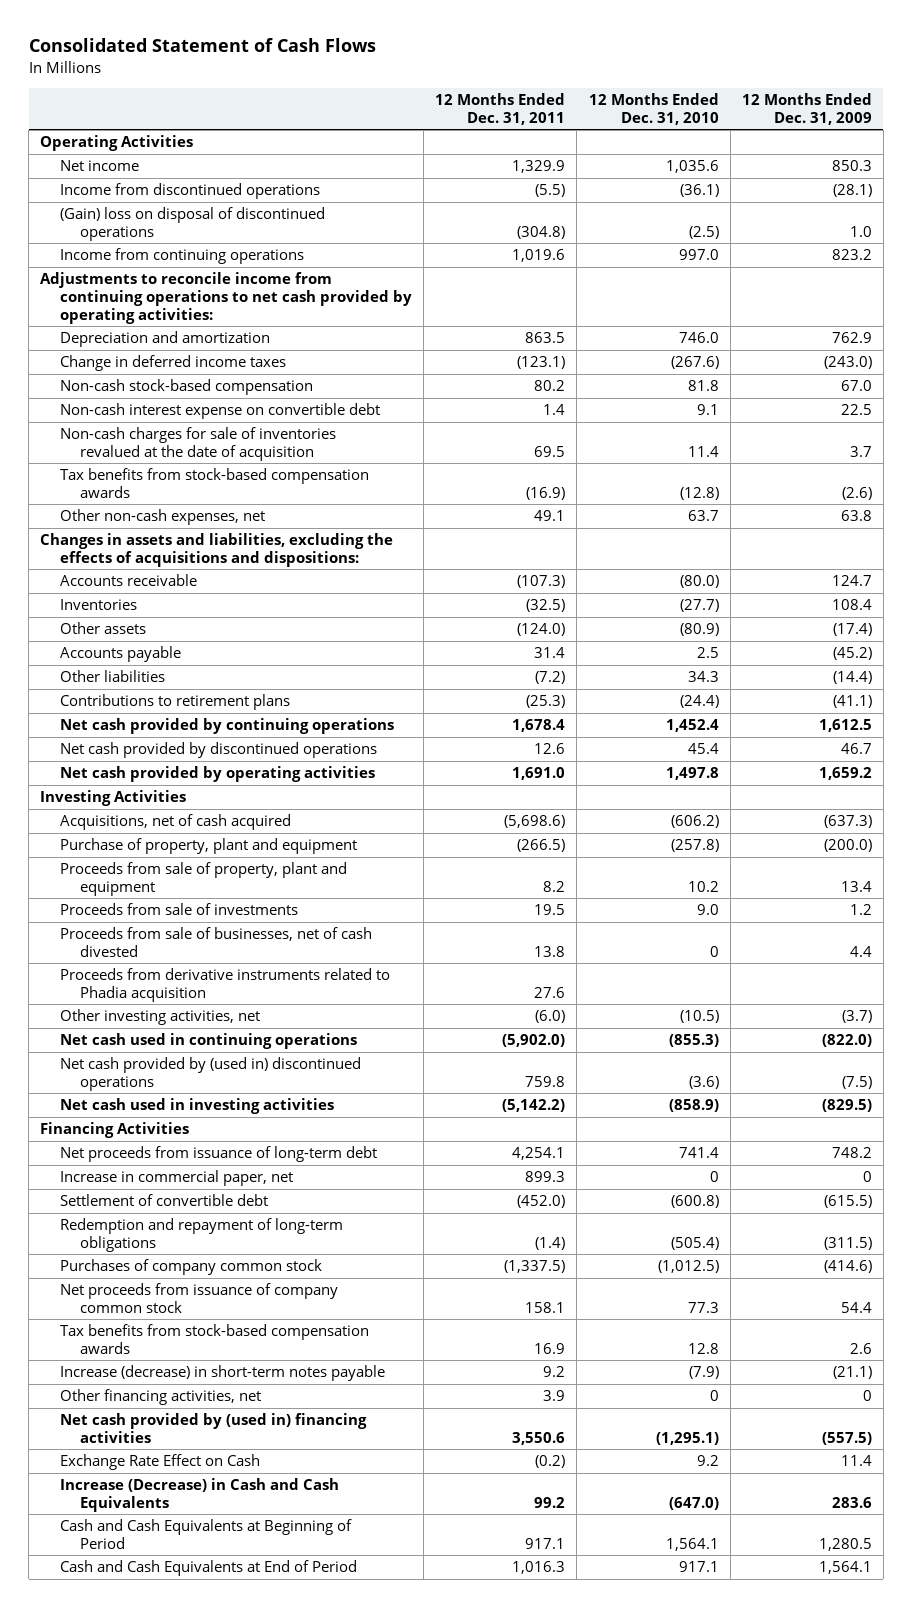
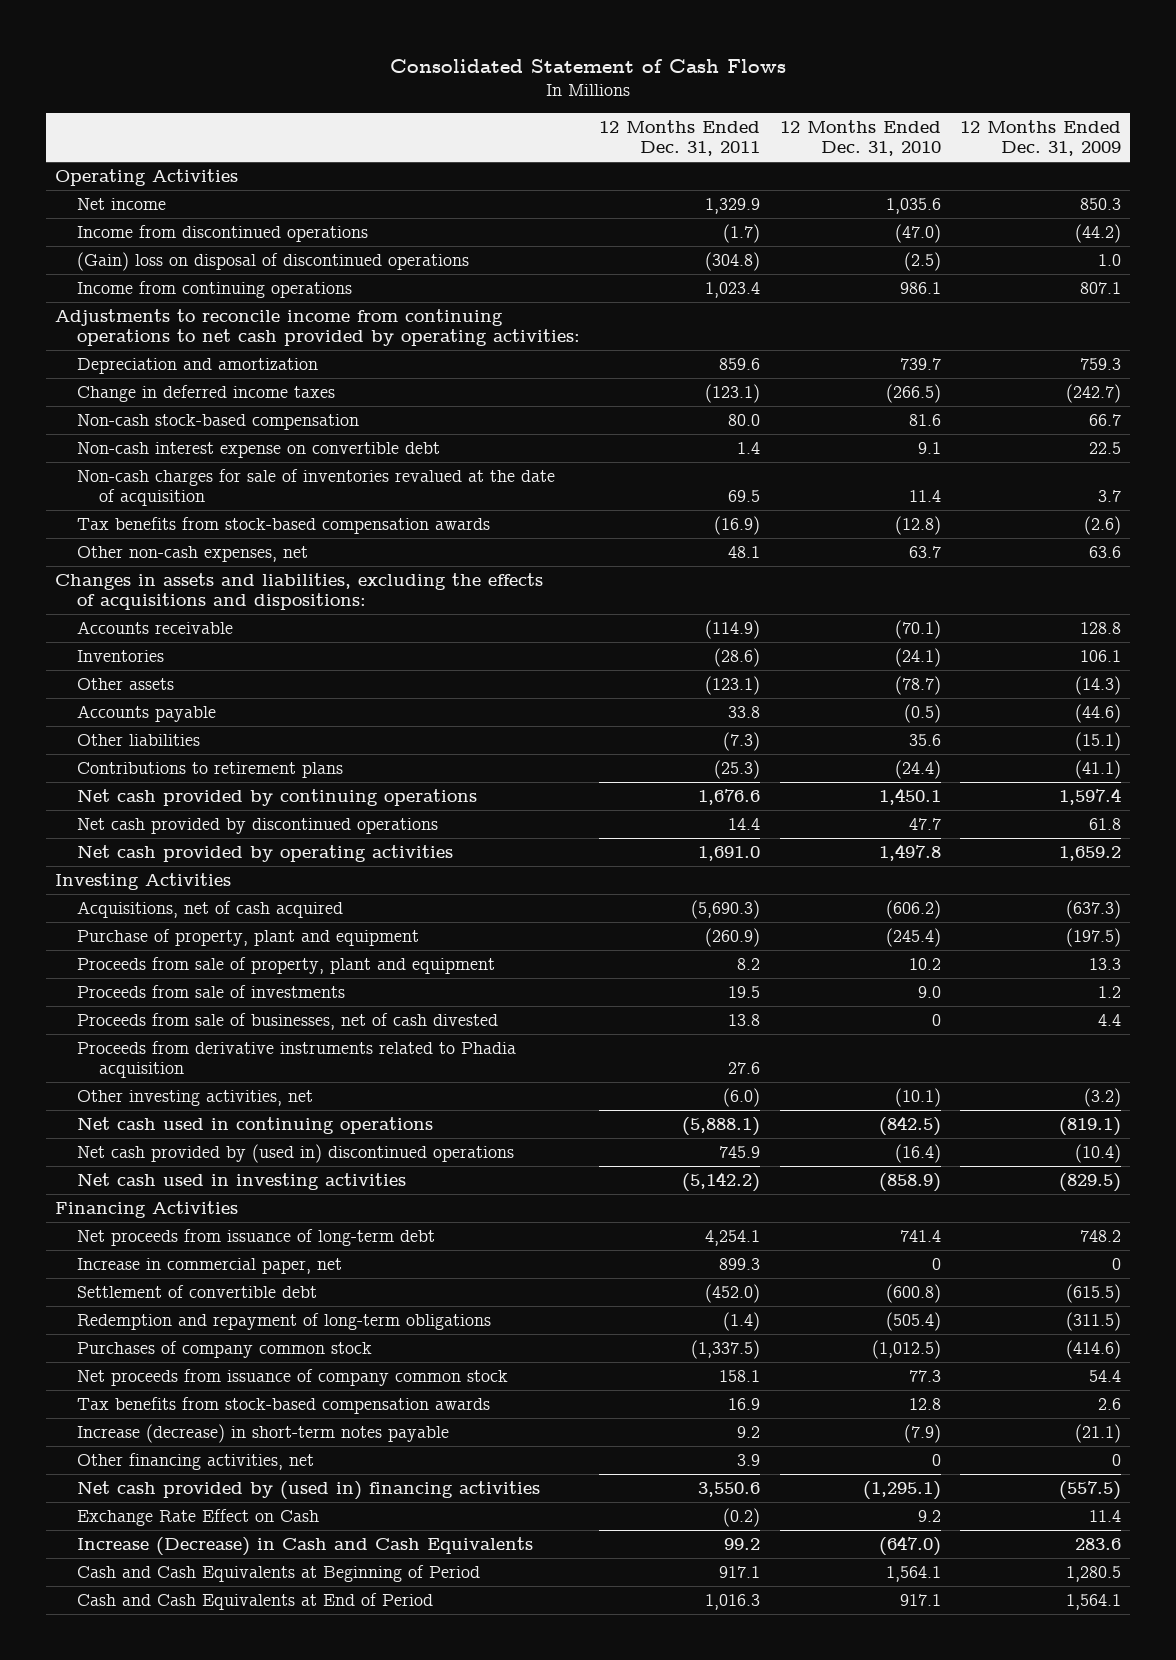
[535,184,566,198] (5.5) -> [723,223,761,243] (1.7)
[679,184,719,198] (36.1) -> [894,223,941,243] (47.0)
[832,184,872,198] (28.1) -> [1074,223,1121,243] (44.2)
[512,249,566,263] 1,019.6 -> [705,281,761,298] 1,023.4
[678,249,719,261] 997.0 -> [899,281,941,294] 986.1
[831,249,872,261] 823.2 -> [1079,281,1121,294] 807.1
[525,332,566,344] 863.5 -> [719,357,761,370] 859.6
[678,332,719,344] 746.0 -> [899,357,941,370] 739.7
[831,332,872,344] 762.9 -> [1079,357,1121,370] 759.3
[670,356,719,370] (267.6) -> [885,383,941,403] (266.5)
[823,356,872,370] (243.0) -> [1065,383,1121,403] (242.7)
[534,380,566,392] 80.2 -> [728,413,761,426] 80.0
[687,380,719,392] 81.8 -> [908,413,941,426] 81.6
[840,380,872,392] 67.0 -> [1088,413,1121,426] 66.7
[534,510,566,522] 49.1 -> [728,545,761,558] 48.1
[840,510,872,522] 63.8 -> [1088,545,1121,558] 63.6
[517,575,566,589] (107.3) -> [705,619,761,639] (114.9)
[679,575,719,589] (80.0) -> [894,619,941,639] (70.1)
[831,575,872,587] 124.7 -> [1079,621,1121,634] 128.8
[526,599,566,613] (32.5) -> [714,647,761,667] (28.6)
[679,599,719,613] (27.7) -> [894,647,941,667] (24.1)
[831,599,872,611] 108.4 -> [1079,649,1121,662] 106.1
[517,623,566,637] (124.0) -> [705,675,761,695] (123.1)
[679,623,719,637] (80.9) -> [894,675,941,695] (78.7)
[832,623,872,637] (17.4) -> [1074,675,1121,695] (14.3)
[534,647,566,659] 31.4 -> [728,705,761,718] 33.8
[696,647,719,659] 2.5 -> [903,703,941,723] (0.5)
[832,647,872,661] (45.2) -> [1074,703,1121,723] (44.6)
[535,671,566,685] (7.2) -> [723,731,761,751] (7.3)
[687,671,719,683] 34.3 -> [908,733,941,746] 35.6
[832,671,872,685] (14.4) -> [1074,731,1121,751] (15.1)
[512,719,566,733] 1,678.4 -> [698,788,761,805] 1,676.6
[665,719,719,733] 1,452.4 -> [878,787,941,805] 1,450.1
[818,719,872,733] 1,612.5 -> [1058,787,1121,805] 1,597.4
[534,743,566,755] 12.6 -> [728,817,761,830] 14.4
[687,743,719,755] 45.4 -> [908,817,941,830] 47.7
[840,743,872,755] 46.7 -> [1088,817,1121,830] 61.8
[504,815,566,829] (5,698.6) -> [691,899,761,919] (5,690.3)
[517,839,566,853] (266.5) -> [705,927,761,947] (260.9)
[670,839,719,853] (257.8) -> [885,927,941,947] (245.4)
[823,839,872,853] (200.0) -> [1065,927,1121,947] (197.5)
[840,880,872,892] 13.4 -> [1088,957,1121,970] 13.3
[679,1010,719,1024] (10.5) -> [894,1087,941,1107] (10.1)
[841,1010,872,1024] (3.7) -> [1083,1087,1121,1107] (3.2)
[502,1034,566,1048] (5,902.0) -> [682,1116,761,1136] (5,888.1)
[668,1034,719,1048] (855.3) -> [878,1115,941,1136] (842.5)
[821,1034,872,1048] (822.0) -> [1058,1116,1121,1136] (819.1)
[525,1075,566,1087] 759.8 -> [719,1145,761,1158] 745.9
[688,1075,719,1089] (3.6) -> [894,1143,941,1163] (16.4)
[841,1075,872,1089] (7.5) -> [1074,1143,1121,1163] (10.4)

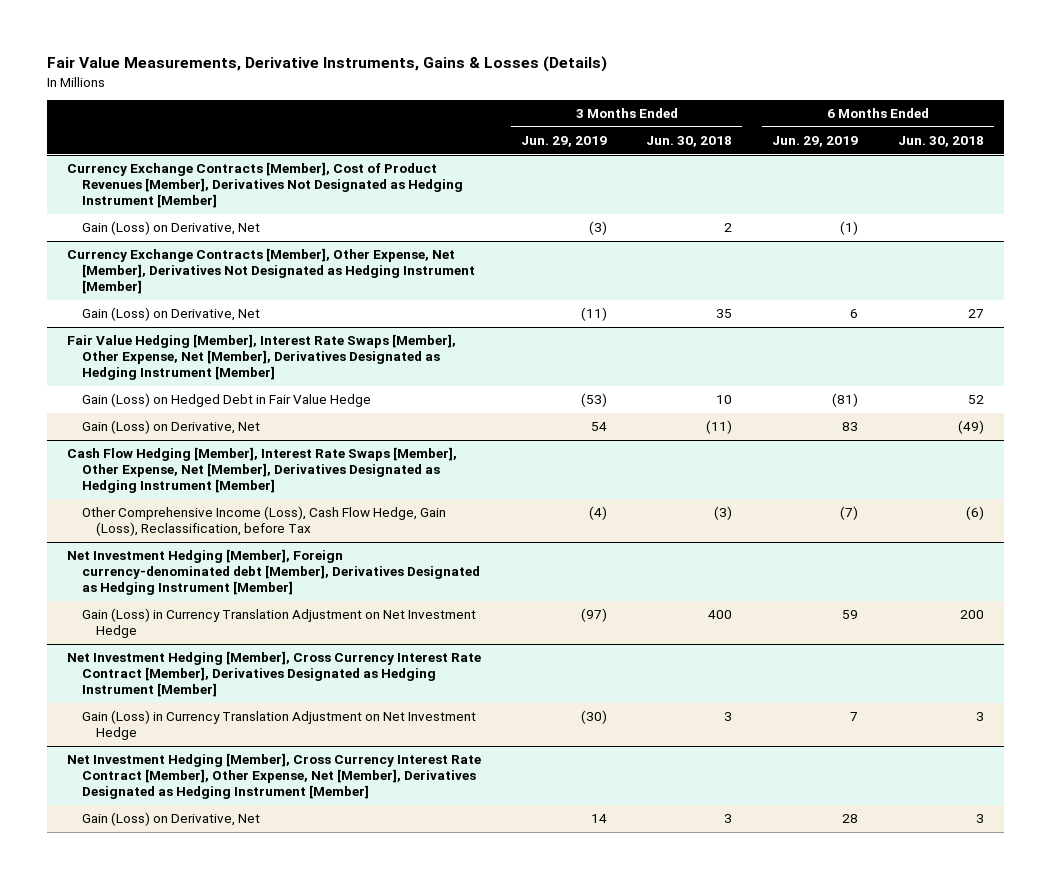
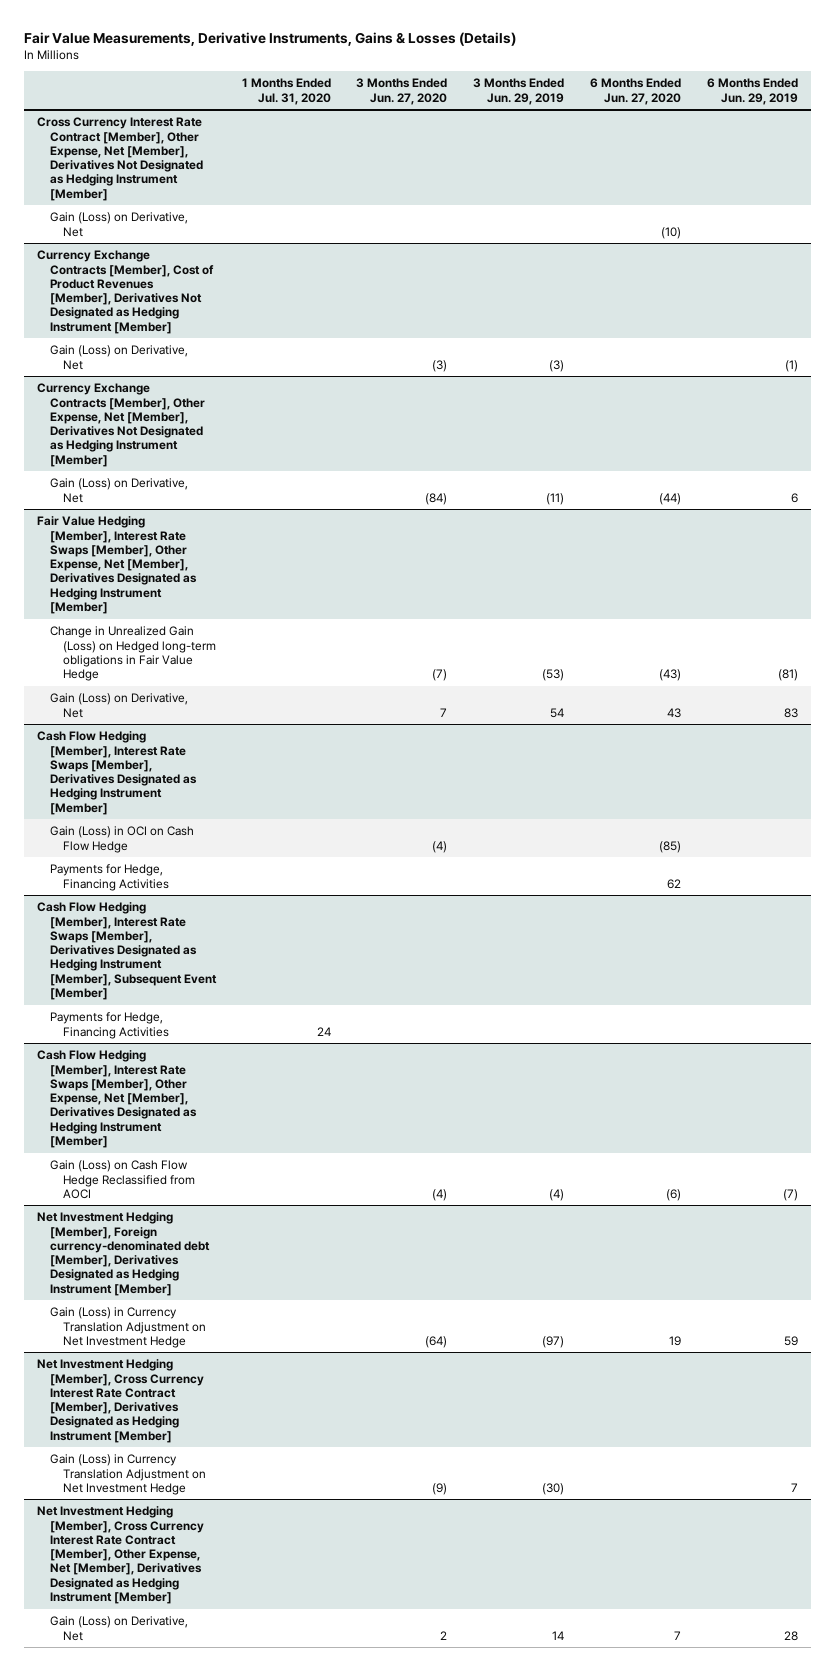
[646,136,733,148] Jun. 30, 2018 -> none
[898,136,985,148] Jun. 30, 2018 -> none
none -> [241,78,331,105] 1 Months Ended Jul. 31, 2020
none -> [356,78,448,105] 3 Months Ended Jun. 27, 2020
none -> [590,78,682,105] 6 Months Ended Jun. 27, 2020
none -> [36,117,203,201] Cross Currency Interest Rate Contract [Member], Other Expense, Net [Member], Derivatives Not Designated as Hedging Instrument [Member]
none -> [49,212,188,237] Gain (Loss) on Derivative, Net
[81,393,371,408] Gain (Loss) on Hedged Debt in Fair Value Hedge -> [49,626,216,682] Change in Unrealized Gain (Loss) on Hedged long-term obligations in Fair Value Hedge
none -> [36,731,197,815] Cash Flow Hedging [Member], Interest Rate Swaps [Member], Derivatives Designated as Hedging Instrument [Member]
none -> [49,826,194,853] Gain (Loss) in OCI on Cash Flow Hedge
none -> [49,864,169,891] Payments for Hedge, Financing Activities
none -> [36,902,217,1001] Cash Flow Hedging [Member], Interest Rate Swaps [Member], Derivatives Designated as Hedging Instrument [Member], Subsequent Event [Member]
none -> [49,1012,169,1039] Payments for Hedge, Financing Activities
[81,506,446,537] Other Comprehensive Income (Loss), Cash Flow Hedge, Gain (Loss), Reclassification, before Tax -> [49,1160,195,1199] Gain (Loss) on Cash Flow Hedge Reclassified from AOCI

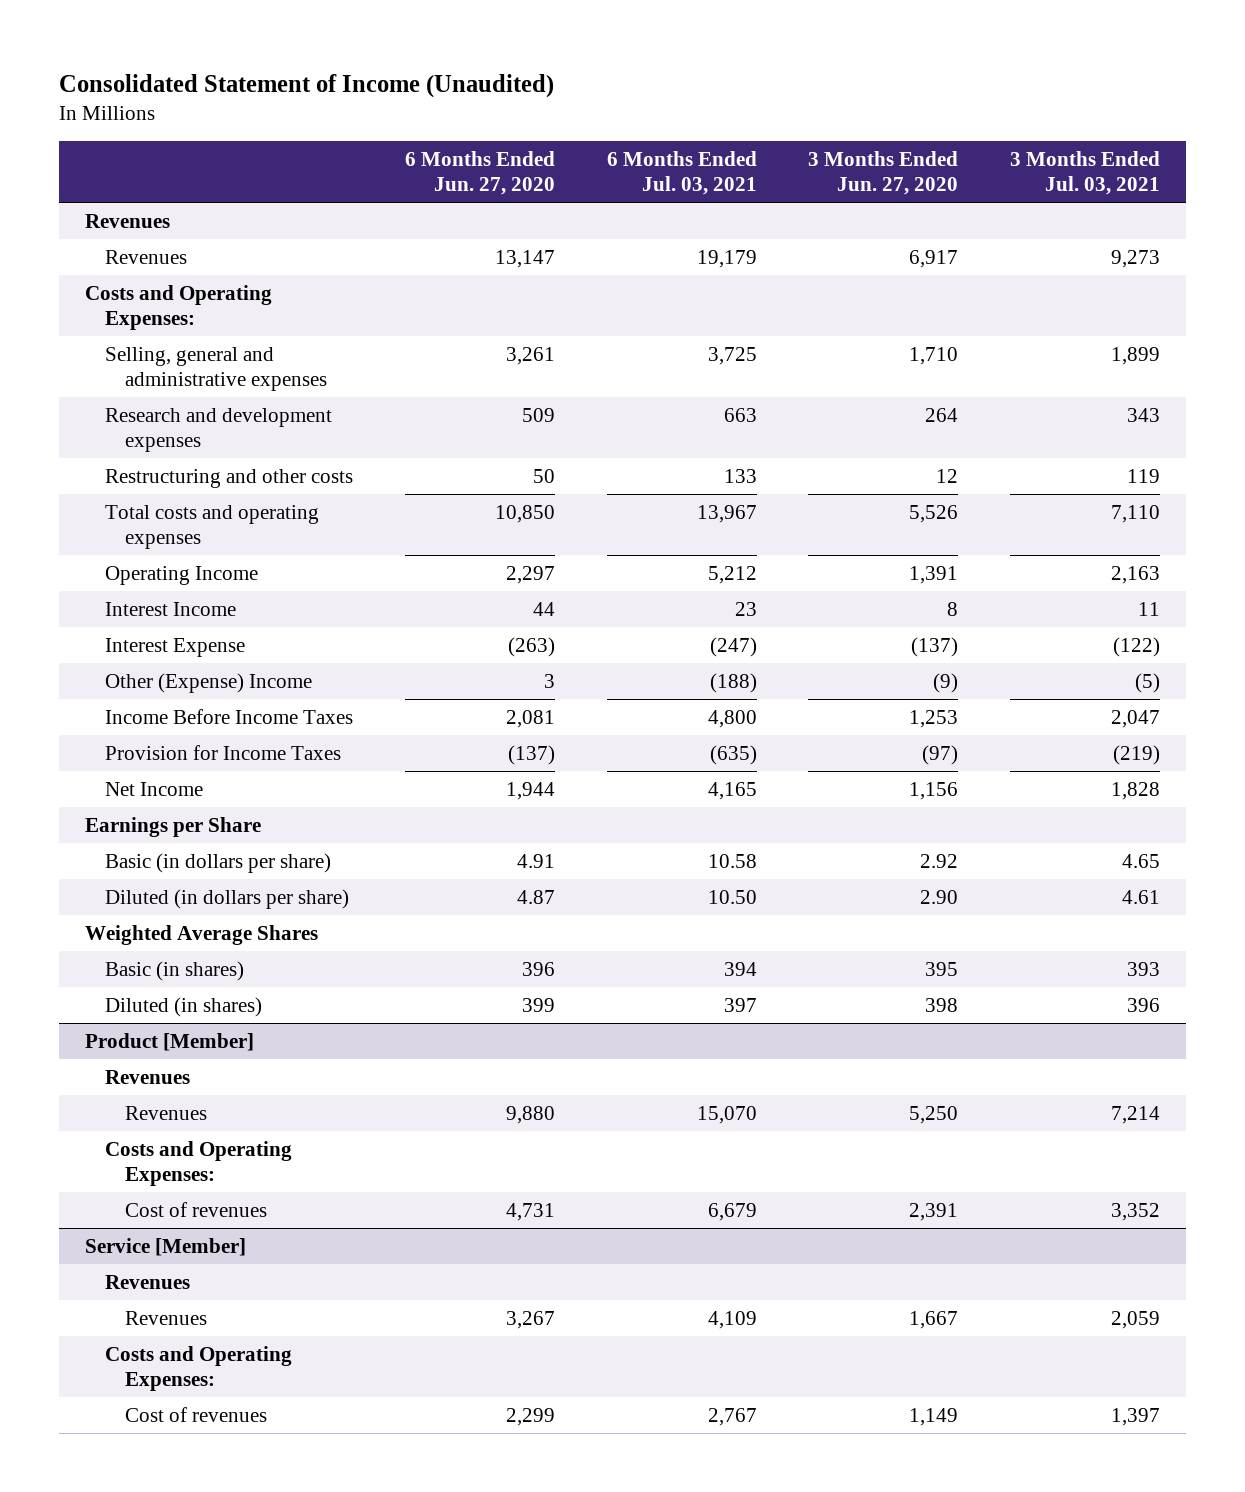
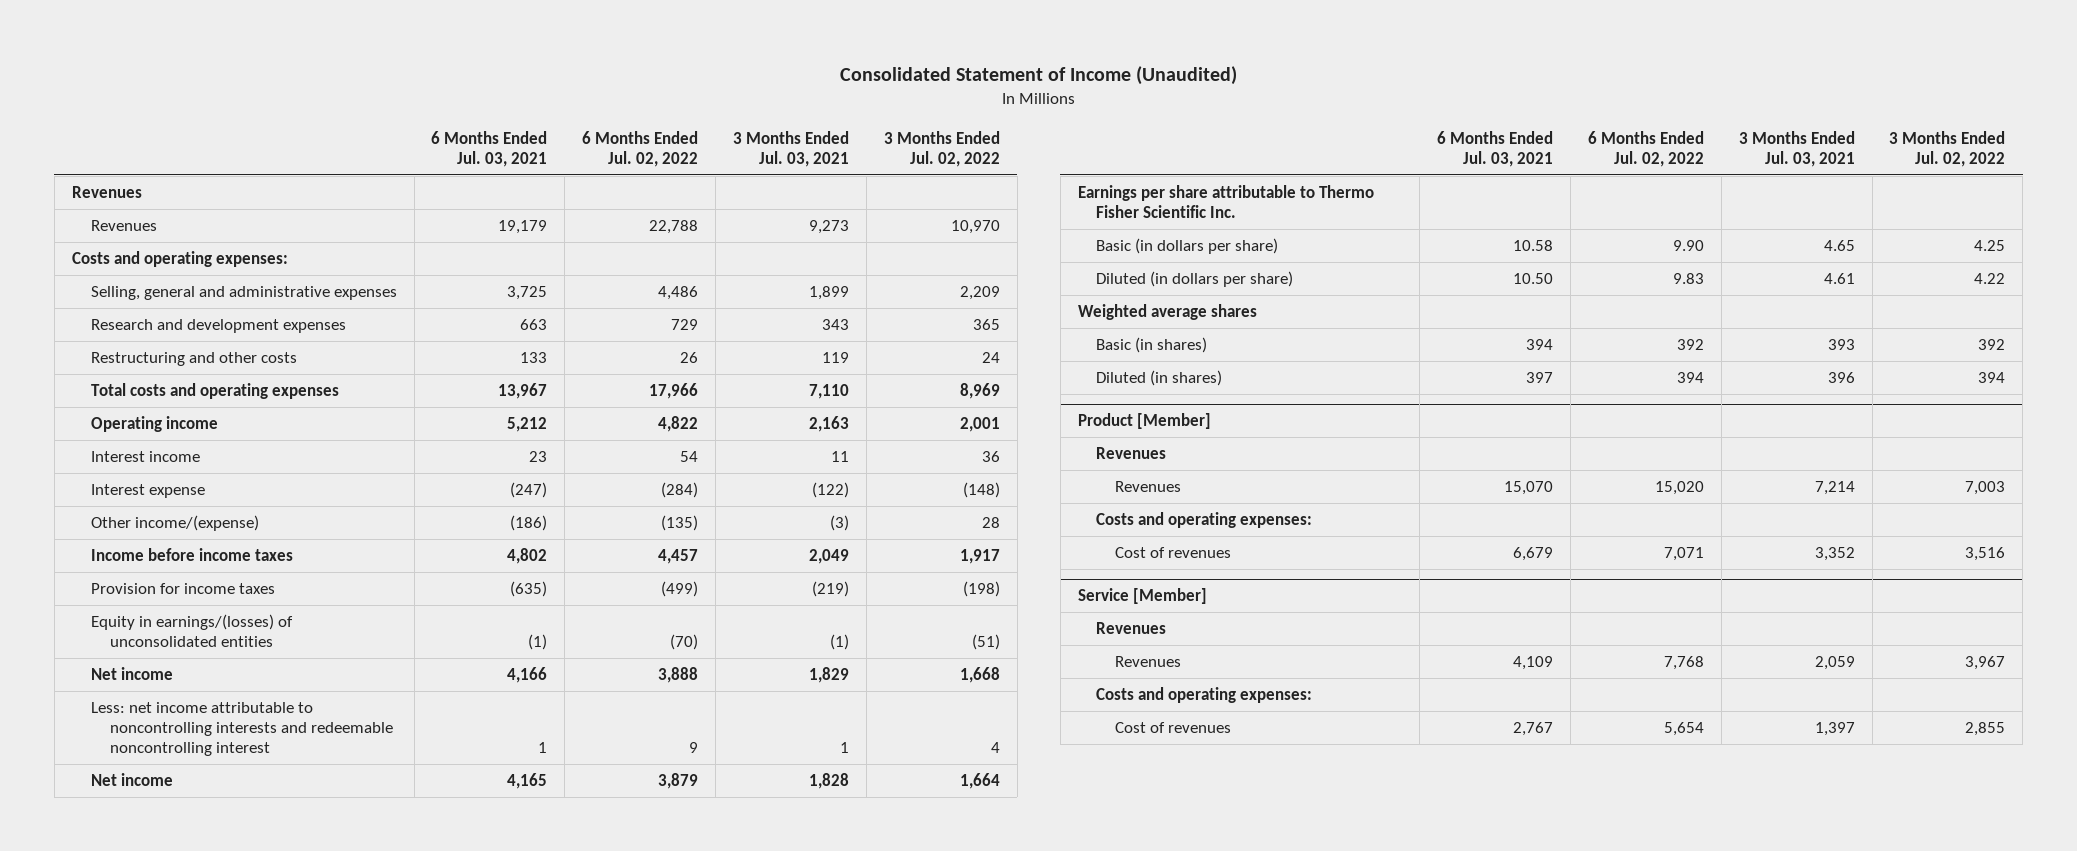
[404,151,555,196] 6 Months Ended Jun. 27, 2020 -> none
[808,151,959,196] 3 Months Ended Jun. 27, 2020 -> none
none -> [582,130,699,167] 6 Months Ended Jul. 02, 2022
none -> [883,130,1000,167] 3 Months Ended Jul. 02, 2022
[84,284,272,331] Costs and Operating Expenses: -> [71,251,288,268] Costs and operating expenses:
[104,565,258,585] Operating Income -> [90,416,218,433] Operating income
[104,601,236,616] Interest Income -> [90,451,200,463] Interest income
[104,637,245,657] Interest Expense -> [90,484,205,499] Interest expense
[104,672,312,693] Other (Expense) Income -> [90,515,259,532] Other income/(expense)
[709,672,757,693] (188) -> [510,515,548,532] (186)
[1135,672,1161,693] (5) -> [829,515,849,532] (3)
[104,708,353,724] Income Before Income Taxes -> [90,548,293,562] Income before income taxes
[707,709,757,728] 4,800 -> [507,548,548,565] 4,802
[1111,709,1161,728] 2,047 -> [808,549,849,565] 2,049
[104,744,341,760] Provision for Income Taxes -> [90,583,275,595] Provision for income taxes
none -> [90,614,293,648] Equity in earnings/(losses) of unconsolidated entities
none -> [90,667,173,681] Net income
none -> [90,702,393,757] Less: net income attributable to noncontrolling interests and redeemable noncontrolling interest
[104,781,203,796] Net Income -> [90,773,173,787] Net income
[84,816,261,837] Earnings per Share -> [1077,185,1374,219] Earnings per share attributable to Thermo Fisher Scientific Inc.
[84,924,318,945] Weighted Average Shares -> [1077,304,1257,321] Weighted average shares
[104,1140,292,1187] Costs and Operating Expenses: -> [1096,512,1313,529] Costs and operating expenses:
[104,1345,292,1392] Costs and Operating Expenses: -> [1096,687,1313,704] Costs and operating expenses:

